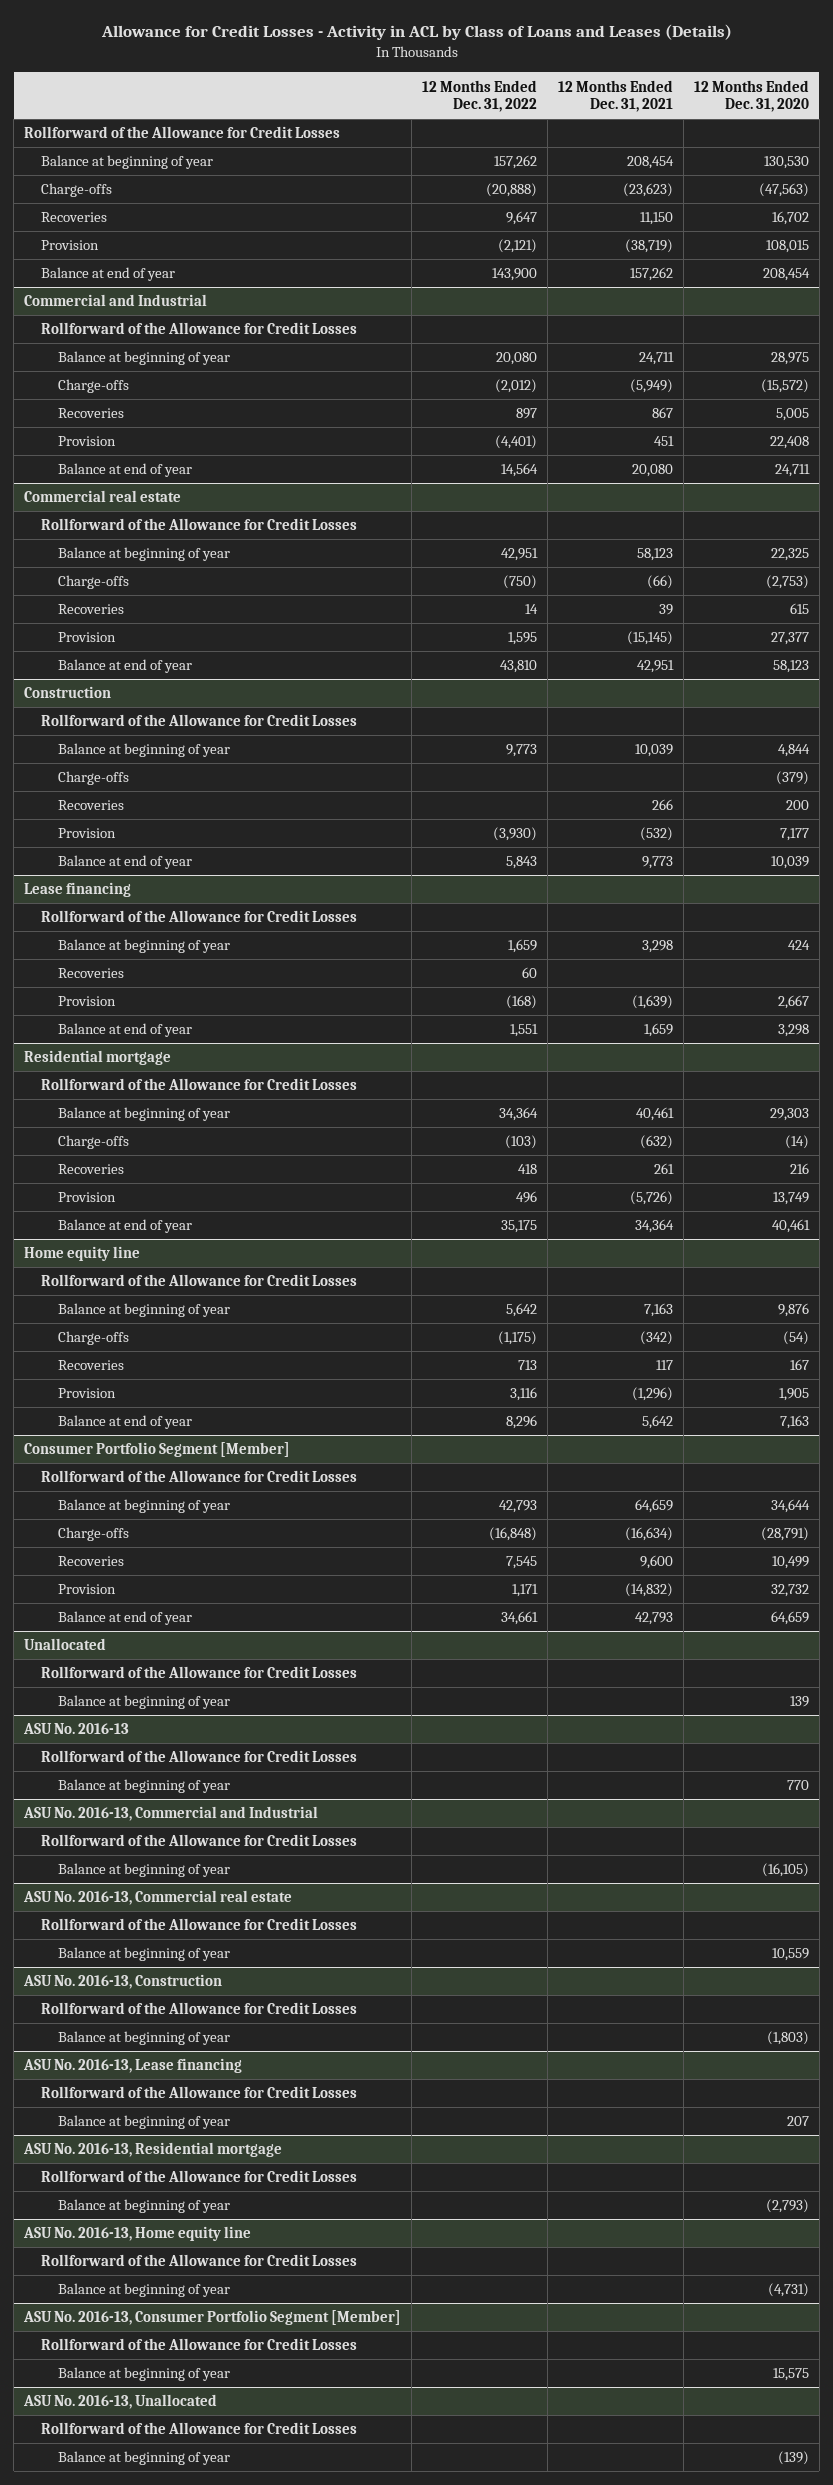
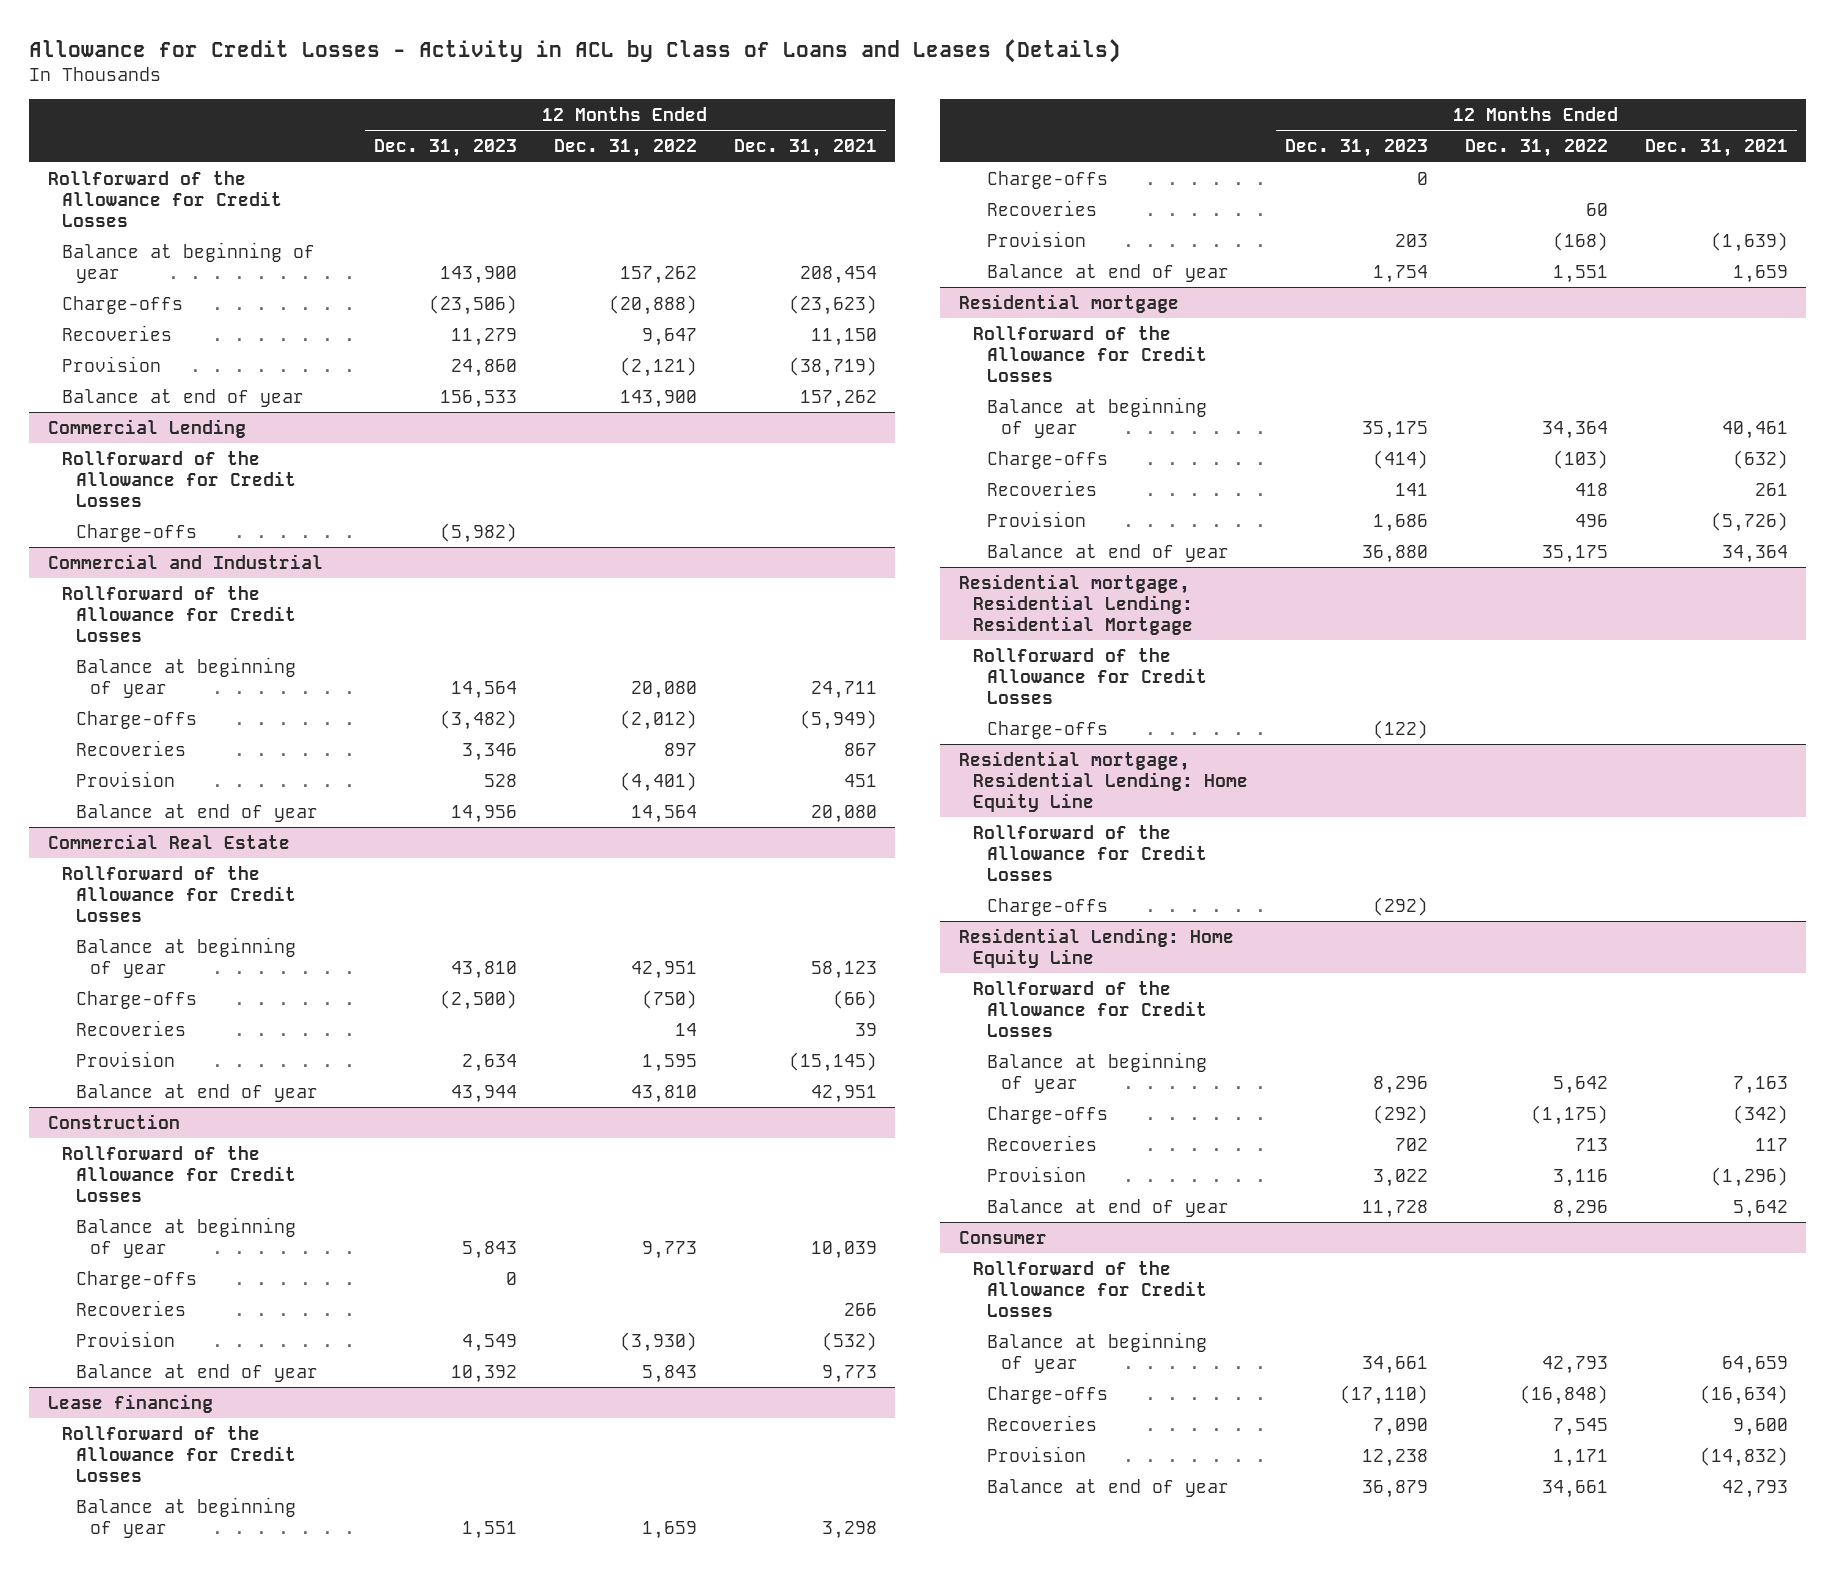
[693,79,809,113] 12 Months Ended Dec. 31, 2020 -> none
none -> [373,139,517,158] Dec. 31, 2023
none -> [47,418,246,438] Commercial Lending
none -> [61,450,297,507] Rollforward of the Allowance for Credit Losses
none -> [76,523,198,542] Charge-offs
[24,490,182,503] Commercial real estate -> [47,833,290,849] Commercial Real Estate
none -> [986,170,1108,189] Charge-offs
[24,1246,141,1262] Home equity line -> none
none -> [958,573,1193,635] Residential mortgage, Residential Lending: Residential Mortgage
none -> [986,720,1108,739] Charge-offs
none -> [958,750,1248,812] Residential mortgage, Residential Lending: Home Equity Line
none -> [972,824,1207,881] Rollforward of the Allowance for Credit Losses
none -> [986,897,1108,916] Charge-offs
none -> [958,927,1234,968] Residential Lending: Home Equity Line
none -> [972,980,1207,1037] Rollforward of the Allowance for Credit Losses
[24,1442,291,1458] Consumer Portfolio Segment [Member] -> [958,1230,1047,1244] Consumer
[24,1638,107,1651] Unallocated -> none
[41,1666,358,1679] Rollforward of the Allowance for Credit Losses -> none
[58,1695,231,1710] Balance at beginning of year -> none
[23,1723,130,1735] ASU No. 2016-13 -> none
[41,1750,358,1763] Rollforward of the Allowance for Credit Losses -> none
[58,1779,231,1794] Balance at beginning of year -> none
[23,1806,319,1822] ASU No. 2016-13, Commercial and Industrial -> none
[41,1834,358,1847] Rollforward of the Allowance for Credit Losses -> none
[58,1863,231,1878] Balance at beginning of year -> none
[23,1890,293,1906] ASU No. 2016-13, Commercial real estate -> none
[41,1918,358,1931] Rollforward of the Allowance for Credit Losses -> none
[58,1947,231,1962] Balance at beginning of year -> none
[23,1974,223,1990] ASU No. 2016-13, Construction -> none
[41,2002,358,2015] Rollforward of the Allowance for Credit Losses -> none
[58,2031,231,2046] Balance at beginning of year -> none
[23,2058,243,2074] ASU No. 2016-13, Lease financing -> none
[41,2086,358,2099] Rollforward of the Allowance for Credit Losses -> none
[58,2115,231,2130] Balance at beginning of year -> none
[23,2142,283,2158] ASU No. 2016-13, Residential mortgage -> none
[41,2170,358,2183] Rollforward of the Allowance for Credit Losses -> none
[58,2199,231,2214] Balance at beginning of year -> none
[23,2226,252,2242] ASU No. 2016-13, Home equity line -> none
[41,2254,358,2267] Rollforward of the Allowance for Credit Losses -> none
[58,2283,231,2298] Balance at beginning of year -> none
[23,2310,402,2326] ASU No. 2016-13, Consumer Portfolio Segment [Member] -> none
[41,2338,358,2351] Rollforward of the Allowance for Credit Losses -> none
[58,2367,231,2382] Balance at beginning of year -> none
[23,2394,218,2410] ASU No. 2016-13, Unallocated -> none
[41,2422,358,2435] Rollforward of the Allowance for Credit Losses -> none
[58,2451,231,2466] Balance at beginning of year -> none

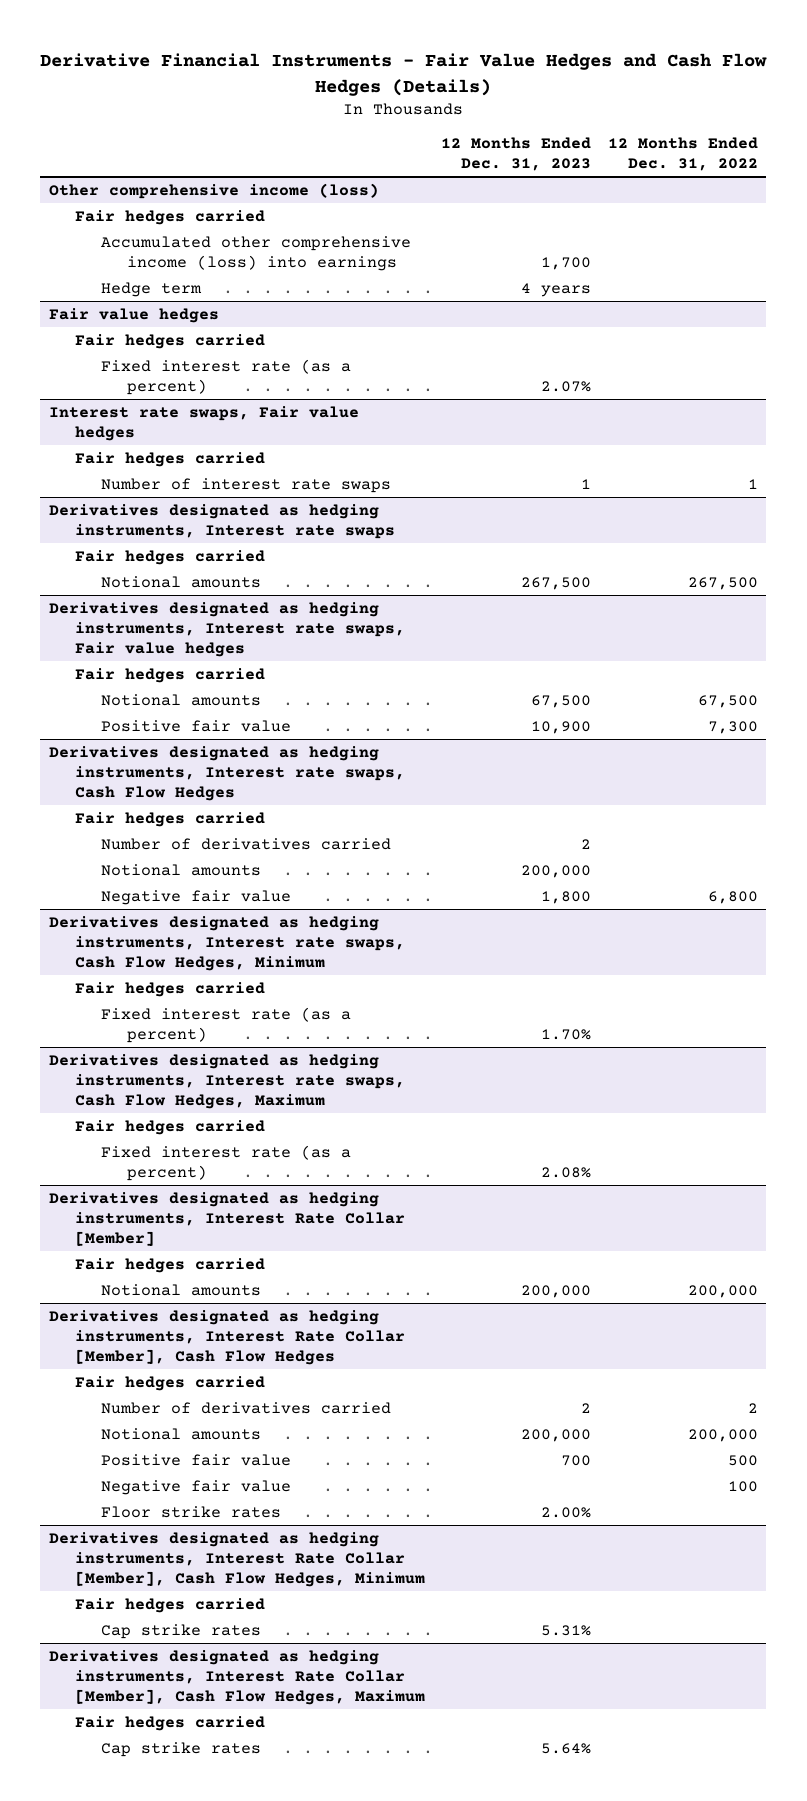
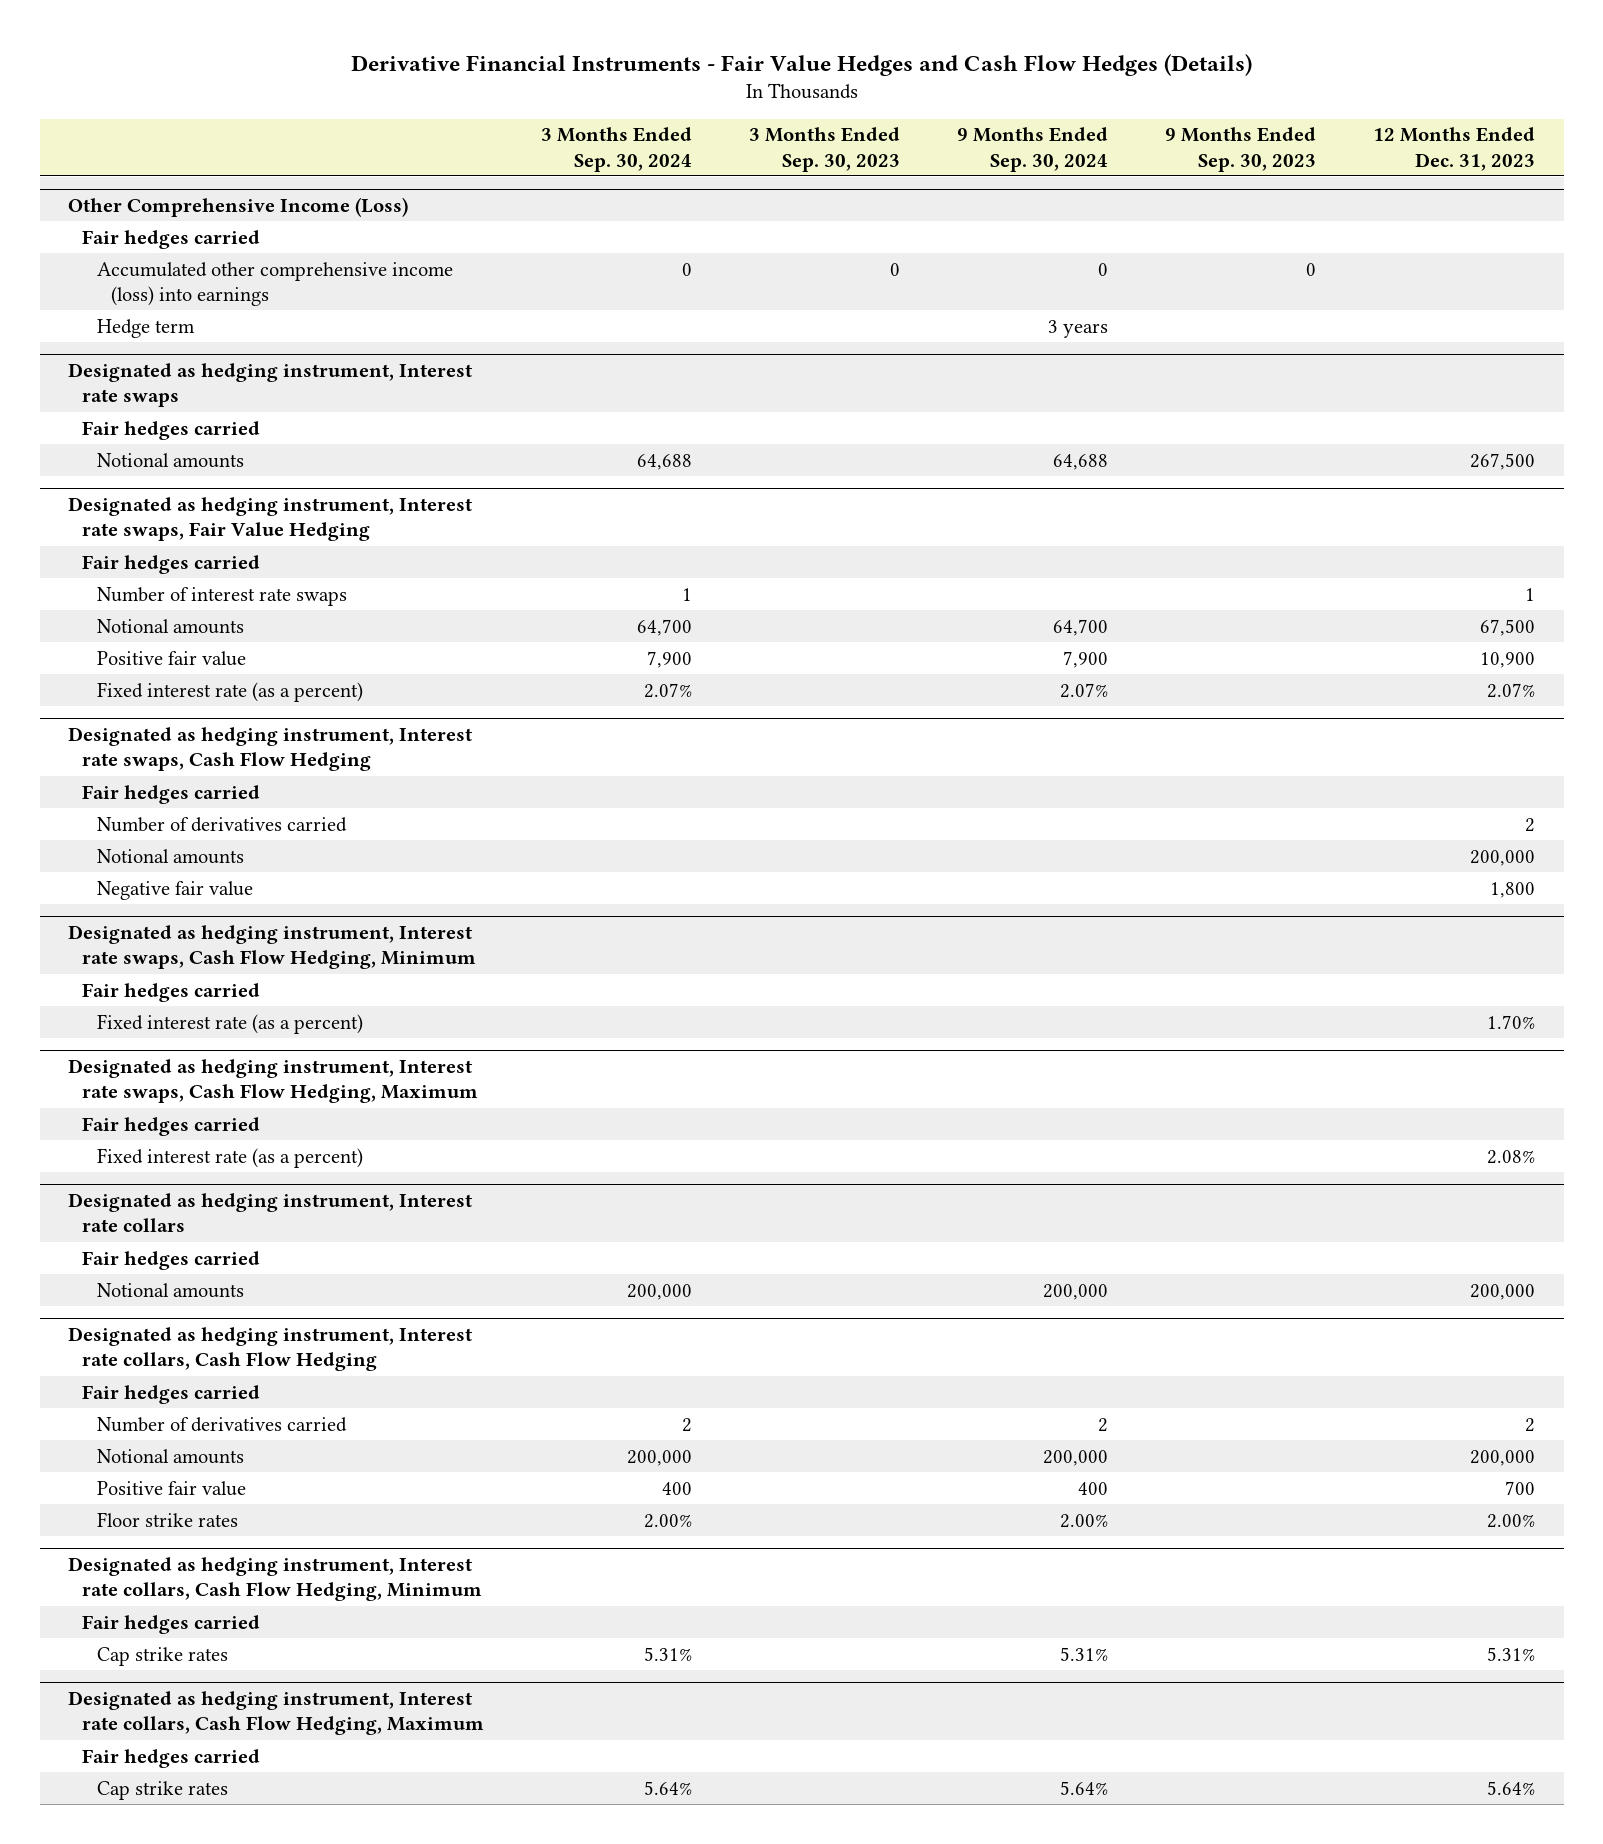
[608,137,759,172] 12 Months Ended Dec. 31, 2022 -> none
none -> [541,127,693,172] 3 Months Ended Sep. 30, 2024
none -> [749,127,901,172] 3 Months Ended Sep. 30, 2023
none -> [957,127,1109,172] 9 Months Ended Sep. 30, 2024
none -> [1165,127,1317,172] 9 Months Ended Sep. 30, 2023
[74,209,265,225] Fair hedges carried -> none
[100,235,411,271] Accumulated other comprehensive income (loss) into earnings -> none
[100,281,202,297] Hedge term -> none
[48,307,219,323] Fair value hedges -> none
[74,333,265,349] Fair hedges carried -> none
[100,358,351,395] Fixed interest rate (as a percent) -> none
[48,405,359,441] Interest rate swaps, Fair value hedges -> none
[48,182,379,199] Other comprehensive income (loss) -> [68,197,409,218] Other Comprehensive Income (Loss)
[100,477,391,493] Number of interest rate swaps -> none
none -> [96,261,453,306] Accumulated other comprehensive income (loss) into earnings
none -> [96,318,195,338] Hedge term
[48,503,395,539] Derivatives designated as hedging instruments, Interest rate swaps -> [68,363,473,408] Designated as hedging instrument, Interest rate swaps
[48,601,405,658] Derivatives designated as hedging instruments, Interest rate swaps, Fair value hedges -> [68,497,473,542] Designated as hedging instrument, Interest rate swaps, Fair Value Hedging
none -> [96,586,347,606] Number of interest rate swaps
none -> [96,681,363,702] Fixed interest rate (as a percent)
[48,745,405,802] Derivatives designated as hedging instruments, Interest rate swaps, Cash Flow Hedges -> [68,727,473,772] Designated as hedging instrument, Interest rate swaps, Cash Flow Hedging
[48,915,405,972] Derivatives designated as hedging instruments, Interest rate swaps, Cash Flow Hedges, Minimum -> [68,925,477,970] Designated as hedging instrument, Interest rate swaps, Cash Flow Hedging, Minimum
[48,1053,405,1110] Derivatives designated as hedging instruments, Interest rate swaps, Cash Flow Hedges, Maximum -> [68,1059,479,1104] Designated as hedging instrument, Interest rate swaps, Cash Flow Hedging, Maximum
[48,1191,405,1247] Derivatives designated as hedging instruments, Interest Rate Collar [Member] -> [68,1193,473,1233] Designated as hedging instrument, Interest rate collars
[48,1309,405,1366] Derivatives designated as hedging instruments, Interest Rate Collar [Member], Cash Flow Hedges -> [68,1327,473,1372] Designated as hedging instrument, Interest rate collars, Cash Flow Hedging
[100,1479,291,1495] Negative fair value -> none
[48,1531,425,1588] Derivatives designated as hedging instruments, Interest Rate Collar [Member], Cash Flow Hedges, Minimum -> [68,1557,483,1602] Designated as hedging instrument, Interest rate collars, Cash Flow Hedging, Minimum
[48,1649,425,1706] Derivatives designated as hedging instruments, Interest Rate Collar [Member], Cash Flow Hedges, Maximum -> [68,1691,485,1736] Designated as hedging instrument, Interest rate collars, Cash Flow Hedging, Maximum

